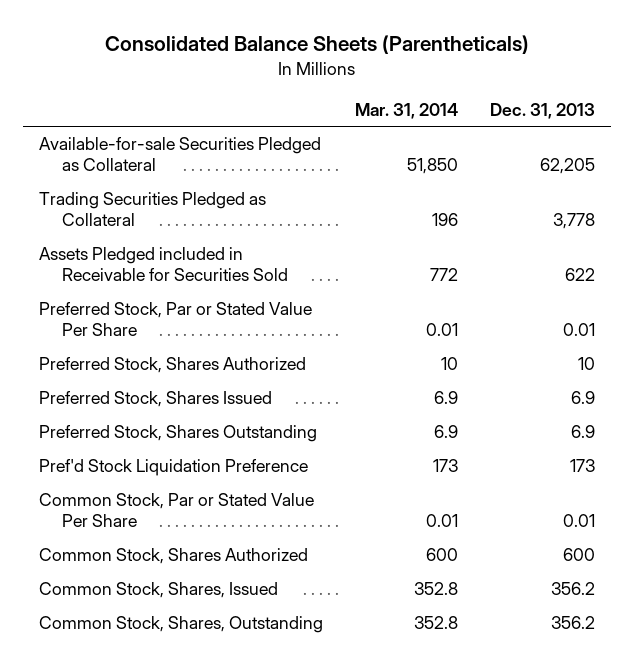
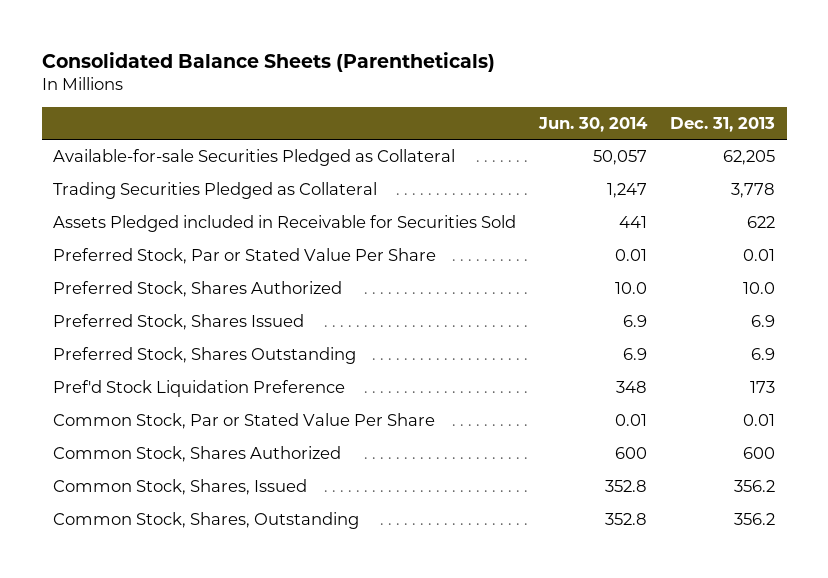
[354,102,458,119] Mar. 31, 2014 -> none
none -> [538,116,649,132] Jun. 30, 2014
[577,357,595,371] 10 -> [743,282,776,295] 10.0

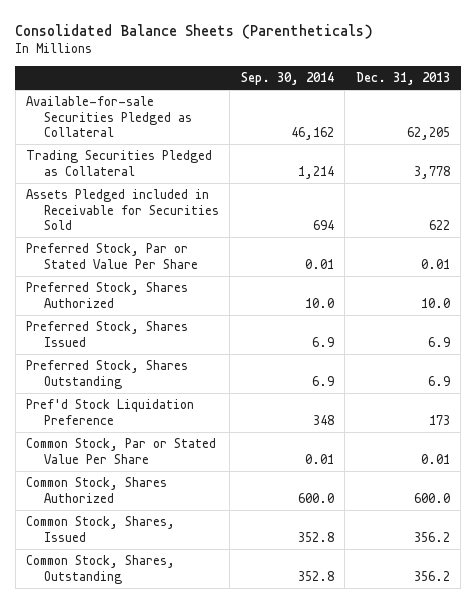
[538,116,649,132] Jun. 30, 2014 -> none
none -> [240,72,334,86] Sep. 30, 2014
[743,447,776,460] 600 -> [413,492,450,503] 600.0

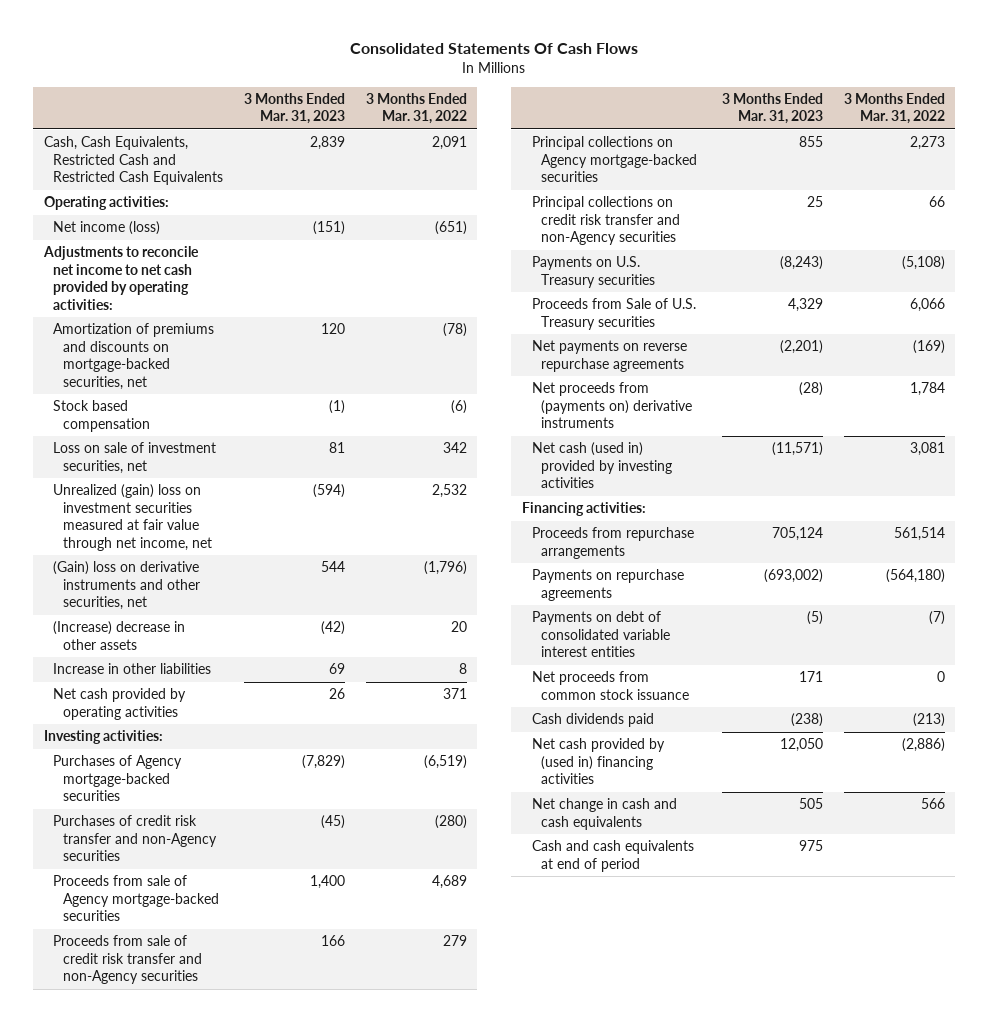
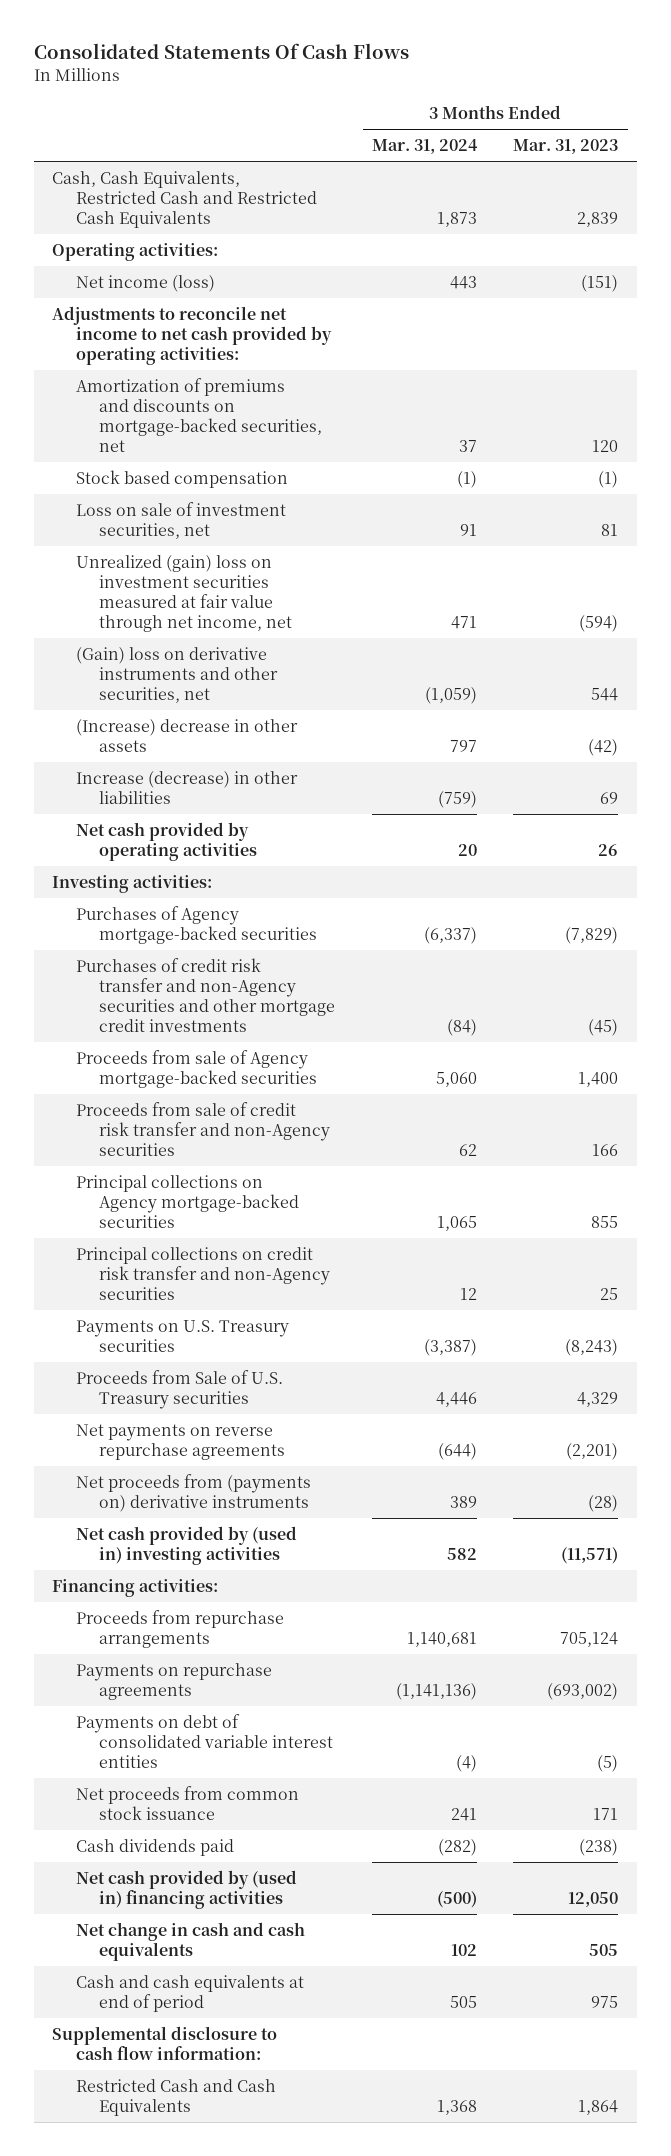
[365,92,467,125] 3 Months Ended Mar. 31, 2022 -> none
none -> [371,139,478,155] Mar. 31, 2024
[53,663,212,675] Increase in other liabilities -> [75,770,298,804] Increase (decrease) in other liabilities
[53,815,218,862] Purchases of credit risk transfer and non-Agency securities -> [75,957,336,1033] Purchases of credit risk transfer and non-Agency securities and other mortgage credit investments
[531,442,673,489] Net cash (used in) provided by investing activities -> [75,1525,297,1565] Net cash provided by (used in) investing activities
none -> [52,2025,278,2060] Supplemental disclosure to cash flow information:
none -> [75,2078,276,2116] Restricted Cash and Cash Equivalents

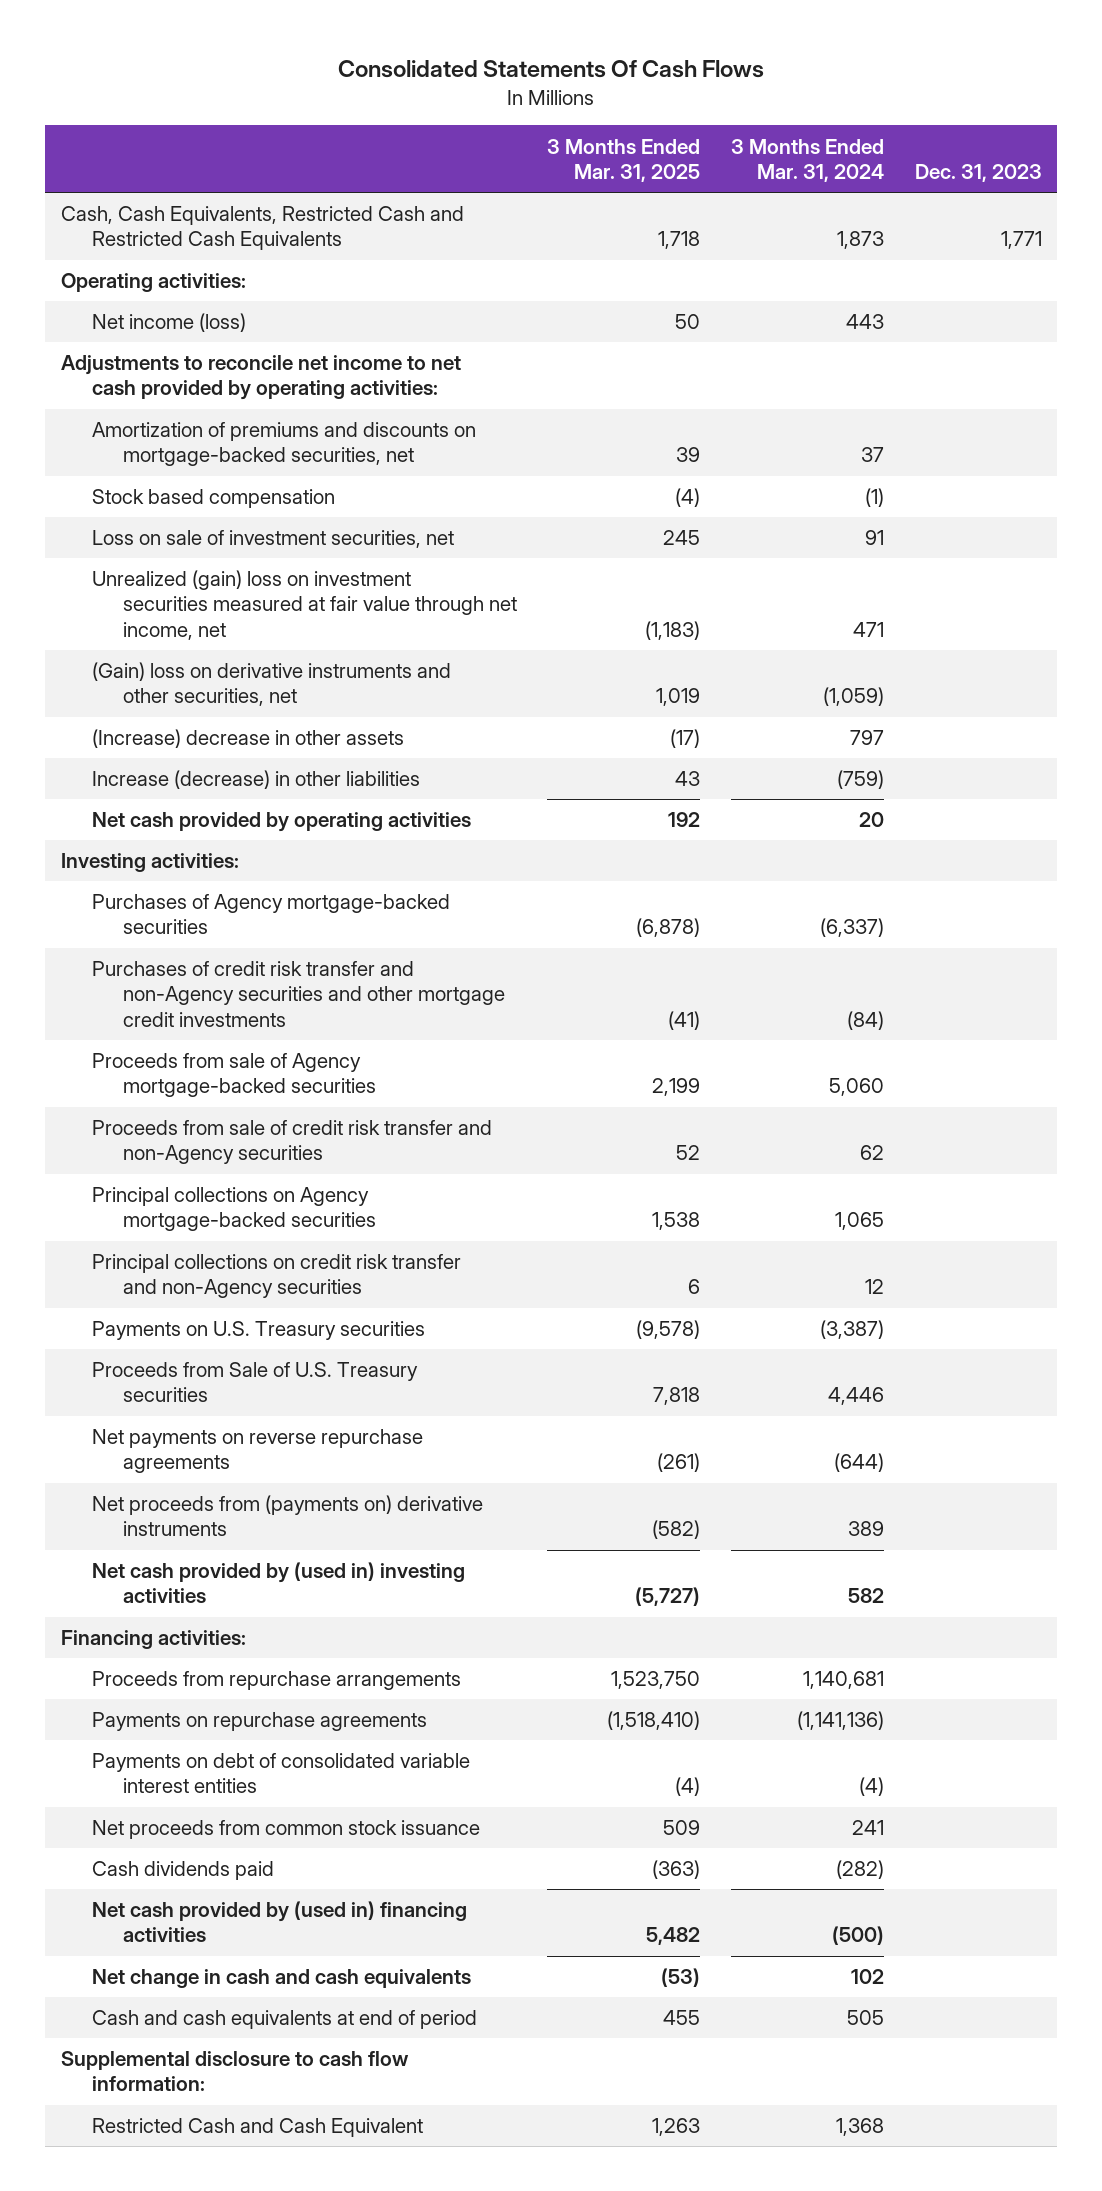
[513,139,619,155] Mar. 31, 2023 -> none
none -> [547,138,701,182] 3 Months Ended Mar. 31, 2025
none -> [914,163,1042,182] Dec. 31, 2023
[75,2078,276,2116] Restricted Cash and Cash Equivalents -> [91,2118,423,2138] Restricted Cash and Cash Equivalent

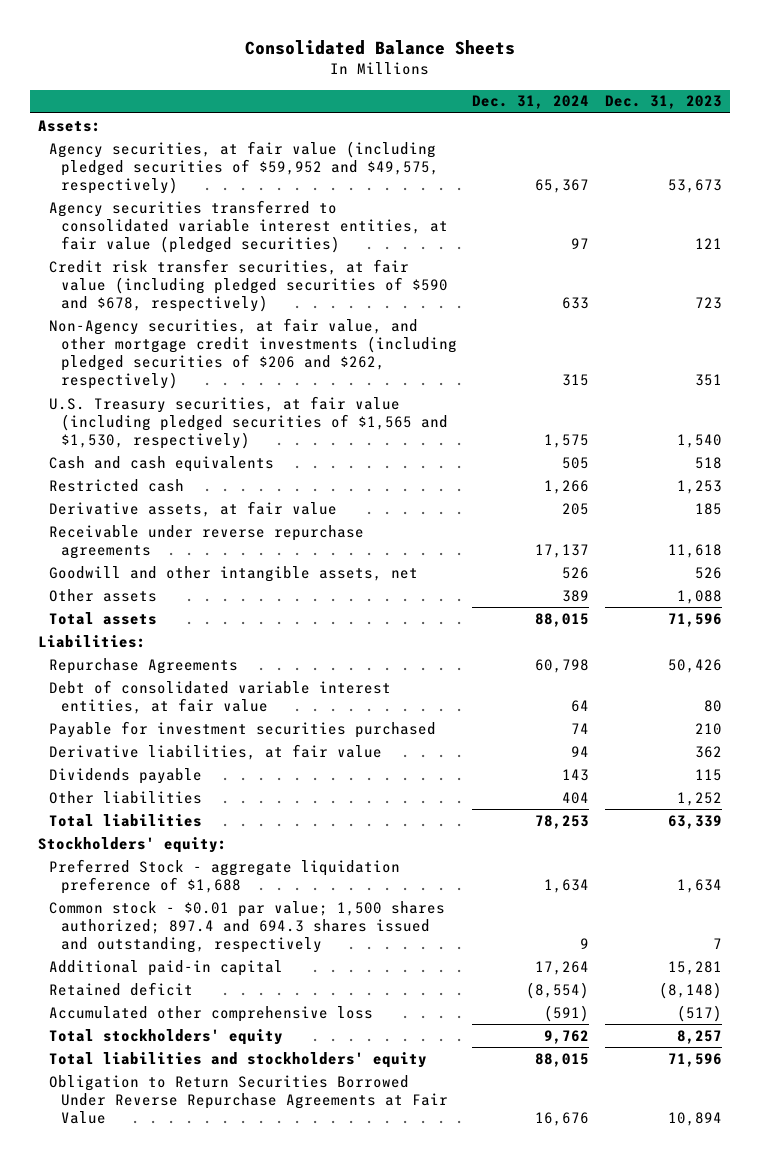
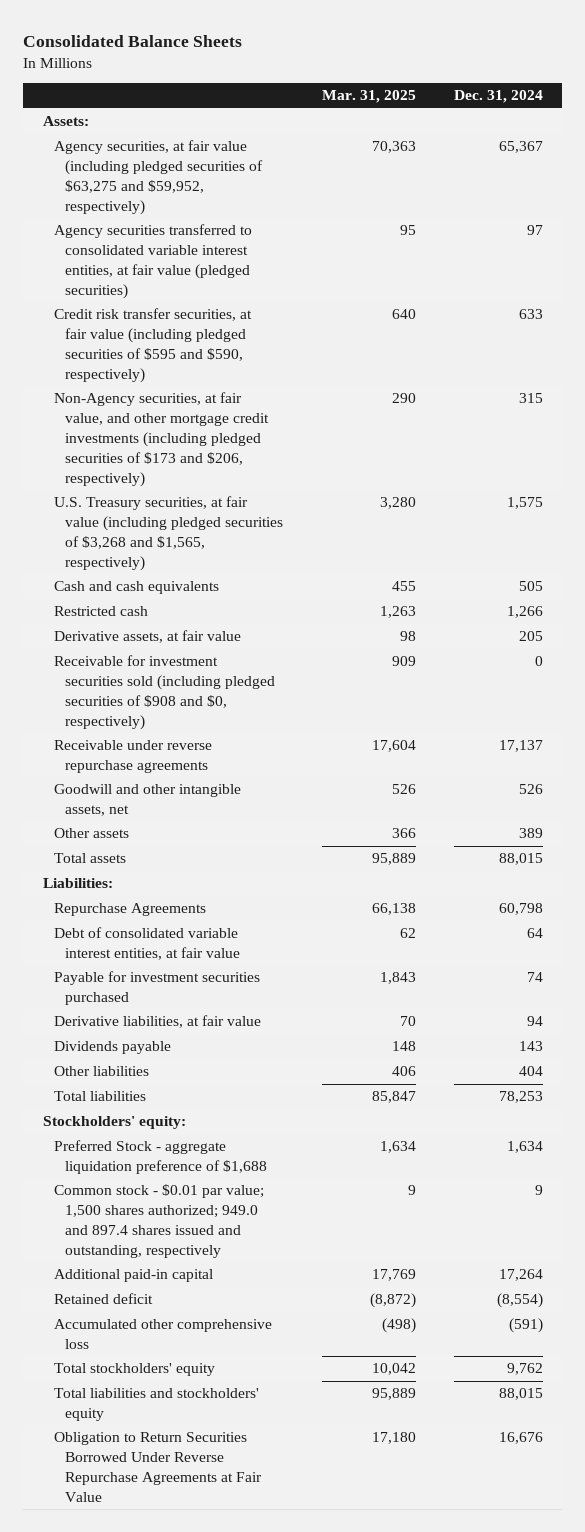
[605,95,723,110] Dec. 31, 2023 -> none
none -> [321,90,416,104] Mar. 31, 2025
[49,140,439,195] Agency securities, at fair value (including pledged securities of $59,952 and $49,575, respectively) -> [53,140,264,215] Agency securities, at fair value (including pledged securities of $63,275 and $59,952, respectively)
[49,258,448,313] Credit risk transfer securities, at fair value (including pledged securities of $590 and $678, respectively) -> [53,308,252,383] Credit risk transfer securities, at fair value (including pledged securities of $595 and $590, respectively)
[49,317,457,390] Non-Agency securities, at fair value, and other mortgage credit investments (including pledged securities of $206 and $262, respectively) -> [53,392,270,487] Non-Agency securities, at fair value, and other mortgage credit investments (including pledged securities of $173 and $206, respectively)
[49,395,448,450] U.S. Treasury securities, at fair value (including pledged securities of $1,565 and $1,530, respectively) -> [53,496,284,571] U.S. Treasury securities, at fair value (including pledged securities of $3,268 and $1,565, respectively)
none -> [53,655,276,730] Receivable for investment securities sold (including pledged securities of $908 and $0, respectively)
[49,900,446,954] Common stock - $0.01 par value; 1,500 shares authorized; 897.4 and 694.3 shares issued and outstanding, respectively -> [53,1184,264,1258] Common stock - $0.01 par value; 1,500 shares authorized; 949.0 and 897.4 shares issued and outstanding, respectively

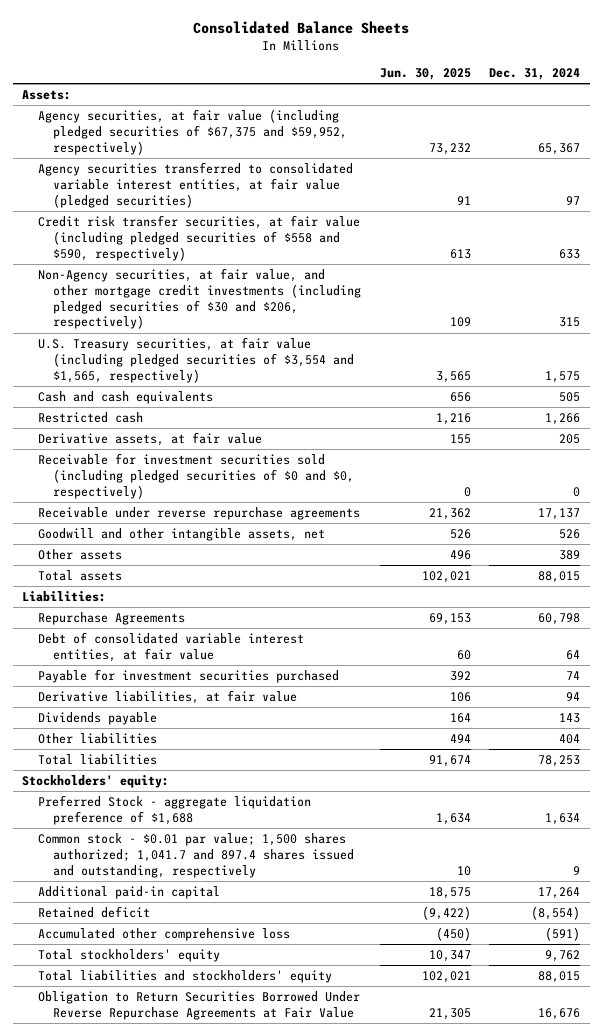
[321,90,416,104] Mar. 31, 2025 -> none
none -> [379,68,471,81] Jun. 30, 2025
[53,140,264,215] Agency securities, at fair value (including pledged securities of $63,275 and $59,952, respectively) -> [37,109,348,155] Agency securities, at fair value (including pledged securities of $67,375 and $59,952, respectively)
[53,308,252,383] Credit risk transfer securities, at fair value (including pledged securities of $595 and $590, respectively) -> [37,215,360,261] Credit risk transfer securities, at fair value (including pledged securities of $558 and $590, respectively)
[53,392,270,487] Non-Agency securities, at fair value, and other mortgage credit investments (including pledged securities of $173 and $206, respectively) -> [37,268,362,330] Non-Agency securities, at fair value, and other mortgage credit investments (including pledged securities of $30 and $206, respectively)
[53,496,284,571] U.S. Treasury securities, at fair value (including pledged securities of $3,268 and $1,565, respectively) -> [37,337,355,383] U.S. Treasury securities, at fair value (including pledged securities of $3,554 and $1,565, respectively)
[53,655,276,730] Receivable for investment securities sold (including pledged securities of $908 and $0, respectively) -> [37,453,355,499] Receivable for investment securities sold (including pledged securities of $0 and $0, respectively)
[53,1184,264,1258] Common stock - $0.01 par value; 1,500 shares authorized; 949.0 and 897.4 shares issued and outstanding, respectively -> [37,833,355,878] Common stock - $0.01 par value; 1,500 shares authorized; 1,041.7 and 897.4 shares issued and outstanding, respectively

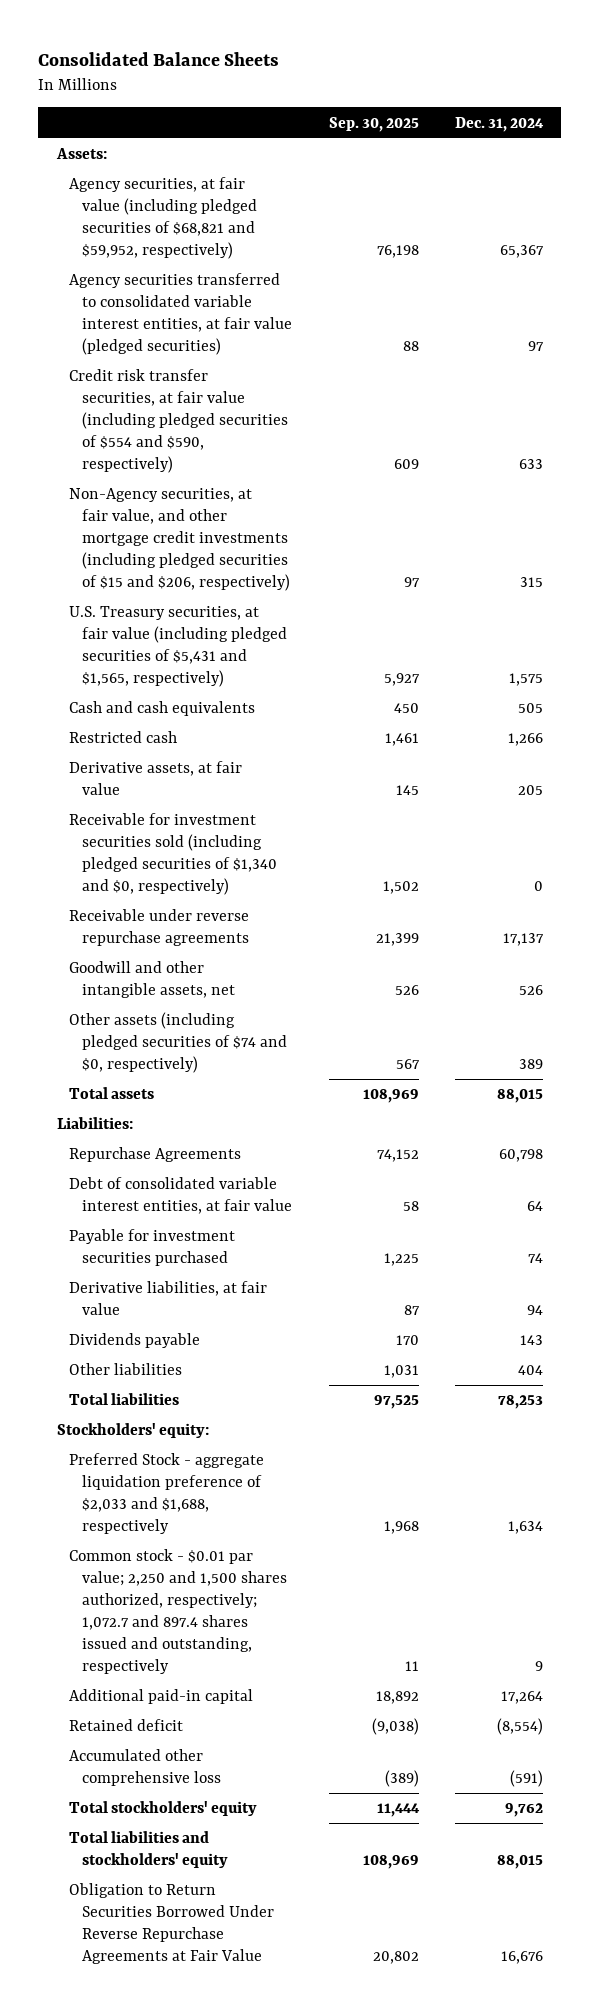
[379,68,471,81] Jun. 30, 2025 -> none
none -> [328,116,419,132] Sep. 30, 2025
[37,109,348,155] Agency securities, at fair value (including pledged securities of $67,375 and $59,952, respectively) -> [69,177,258,260] Agency securities, at fair value (including pledged securities of $68,821 and $59,952, respectively)
[37,215,360,261] Credit risk transfer securities, at fair value (including pledged securities of $558 and $590, respectively) -> [69,369,289,474] Credit risk transfer securities, at fair value (including pledged securities of $554 and $590, respectively)
[37,268,362,330] Non-Agency securities, at fair value, and other mortgage credit investments (including pledged securities of $30 and $206, respectively) -> [69,488,291,592] Non-Agency securities, at fair value, and other mortgage credit investments (including pledged securities of $15 and $206, respectively)
[37,337,355,383] U.S. Treasury securities, at fair value (including pledged securities of $3,554 and $1,565, respectively) -> [69,606,288,688] U.S. Treasury securities, at fair value (including pledged securities of $5,431 and $1,565, respectively)
[37,453,355,499] Receivable for investment securities sold (including pledged securities of $0 and $0, respectively) -> [69,813,278,896] Receivable for investment securities sold (including pledged securities of $1,340 and $0, respectively)
[37,549,122,561] Other assets -> [69,1012,288,1074] Other assets (including pledged securities of $74 and $0, respectively)
[37,795,311,825] Preferred Stock - aggregate liquidation preference of $1,688 -> [69,1453,265,1535] Preferred Stock - aggregate liquidation preference of $2,033 and $1,688, respectively
[37,833,355,878] Common stock - $0.01 par value; 1,500 shares authorized; 1,041.7 and 897.4 shares issued and outstanding, respectively -> [69,1549,288,1675] Common stock - $0.01 par value; 2,250 and 1,500 shares authorized, respectively; 1,072.7 and 897.4 shares issued and outstanding, respectively

